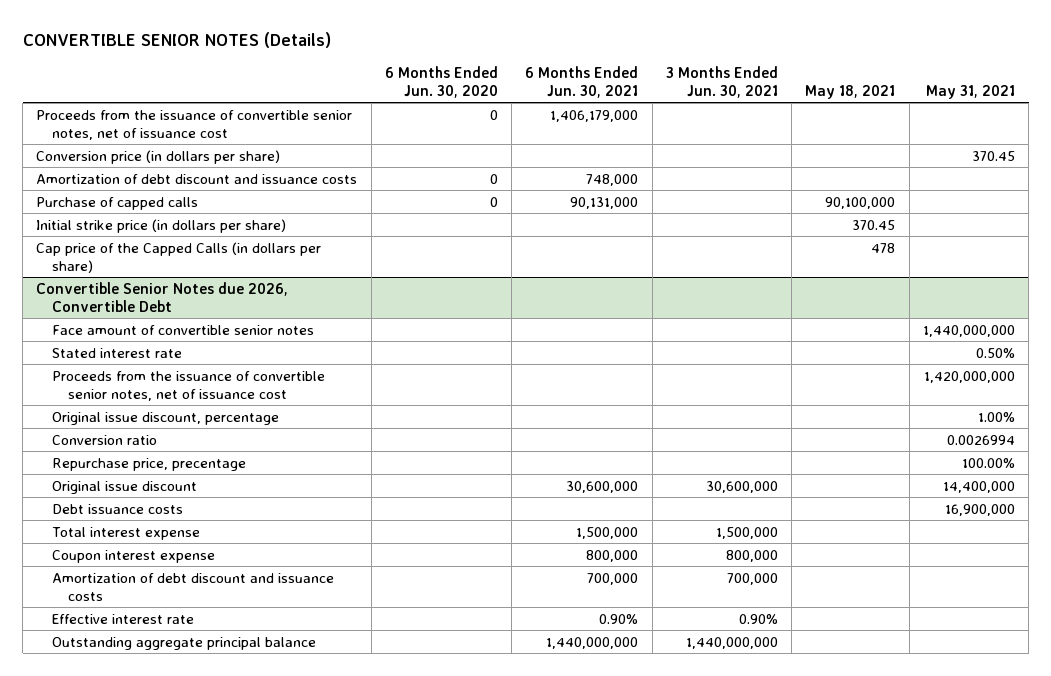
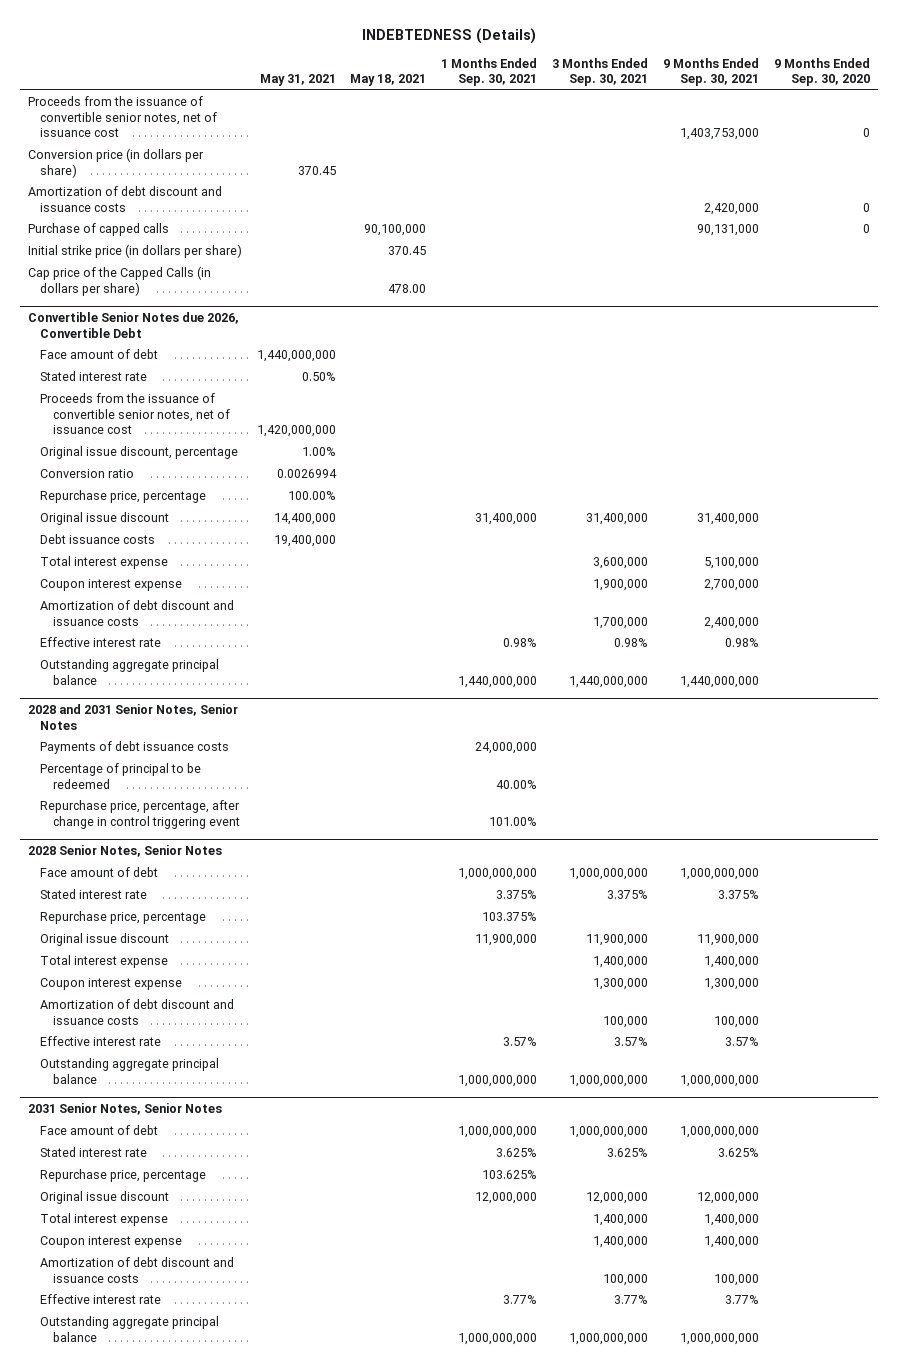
[22,32,331,49] CONVERTIBLE SENIOR NOTES (Details) -> [361,27,536,44] INDEBTEDNESS (Details)
[384,65,498,98] 6 Months Ended Jun. 30, 2020 -> none
[525,65,639,98] 6 Months Ended Jun. 30, 2021 -> none
[665,65,778,98] 3 Months Ended Jun. 30, 2021 -> none
none -> [441,57,538,87] 1 Months Ended Sep. 30, 2021
none -> [552,57,649,87] 3 Months Ended Sep. 30, 2021
none -> [663,57,760,87] 9 Months Ended Sep. 30, 2021
none -> [774,57,871,87] 9 Months Ended Sep. 30, 2020
[871,242,896,253] 478 -> [388,283,427,293] 478.00
[52,324,315,335] Face amount of convertible senior notes -> [40,349,159,360] Face amount of debt
[52,457,247,471] Repurchase price, precentage -> [40,490,207,504] Repurchase price, percentage
[944,503,1015,516] 16,900,000 -> [273,535,336,548] 19,400,000
none -> [27,704,238,730] 2028 and 2031 Senior Notes, Senior Notes
none -> [40,741,230,755] Payments of debt issuance costs
none -> [40,763,202,789] Percentage of principal to be redeemed
none -> [40,800,241,829] Repurchase price, percentage, after change in control triggering event
none -> [27,845,222,858] 2028 Senior Notes, Senior Notes
none -> [40,867,159,878] Face amount of debt
none -> [40,889,148,900] Stated interest rate
none -> [40,911,207,925] Repurchase price, percentage
none -> [40,933,170,947] Original issue discount
none -> [40,955,169,969] Total interest expense
none -> [40,978,183,991] Coupon interest expense
none -> [40,999,235,1025] Amortization of debt discount and issuance costs
none -> [40,1036,162,1047] Effective interest rate
none -> [40,1058,220,1084] Outstanding aggregate principal balance
none -> [27,1103,222,1116] 2031 Senior Notes, Senior Notes
none -> [40,1125,159,1136] Face amount of debt
none -> [40,1147,148,1158] Stated interest rate
none -> [40,1169,207,1183] Repurchase price, percentage
none -> [40,1191,170,1205] Original issue discount
none -> [40,1213,169,1227] Total interest expense
none -> [40,1236,183,1249] Coupon interest expense
none -> [40,1257,235,1283] Amortization of debt discount and issuance costs
none -> [40,1294,162,1305] Effective interest rate
none -> [40,1316,220,1342] Outstanding aggregate principal balance

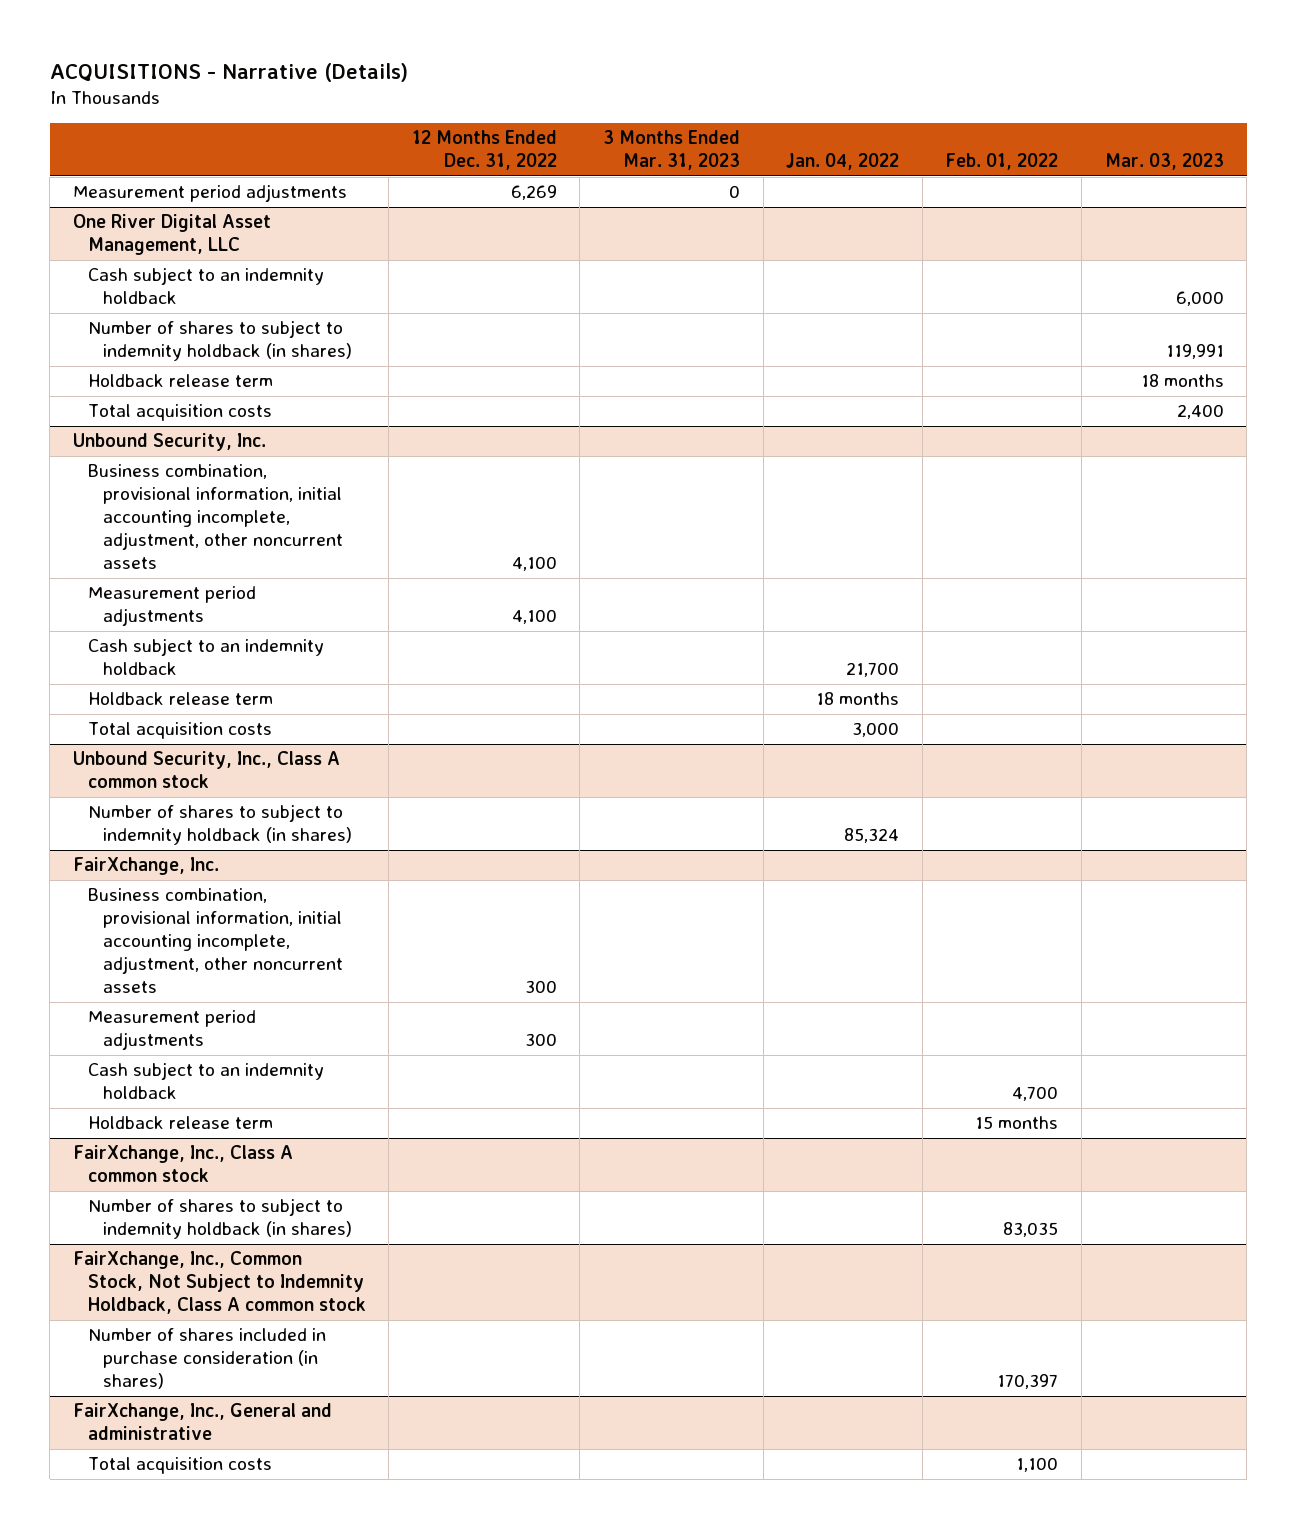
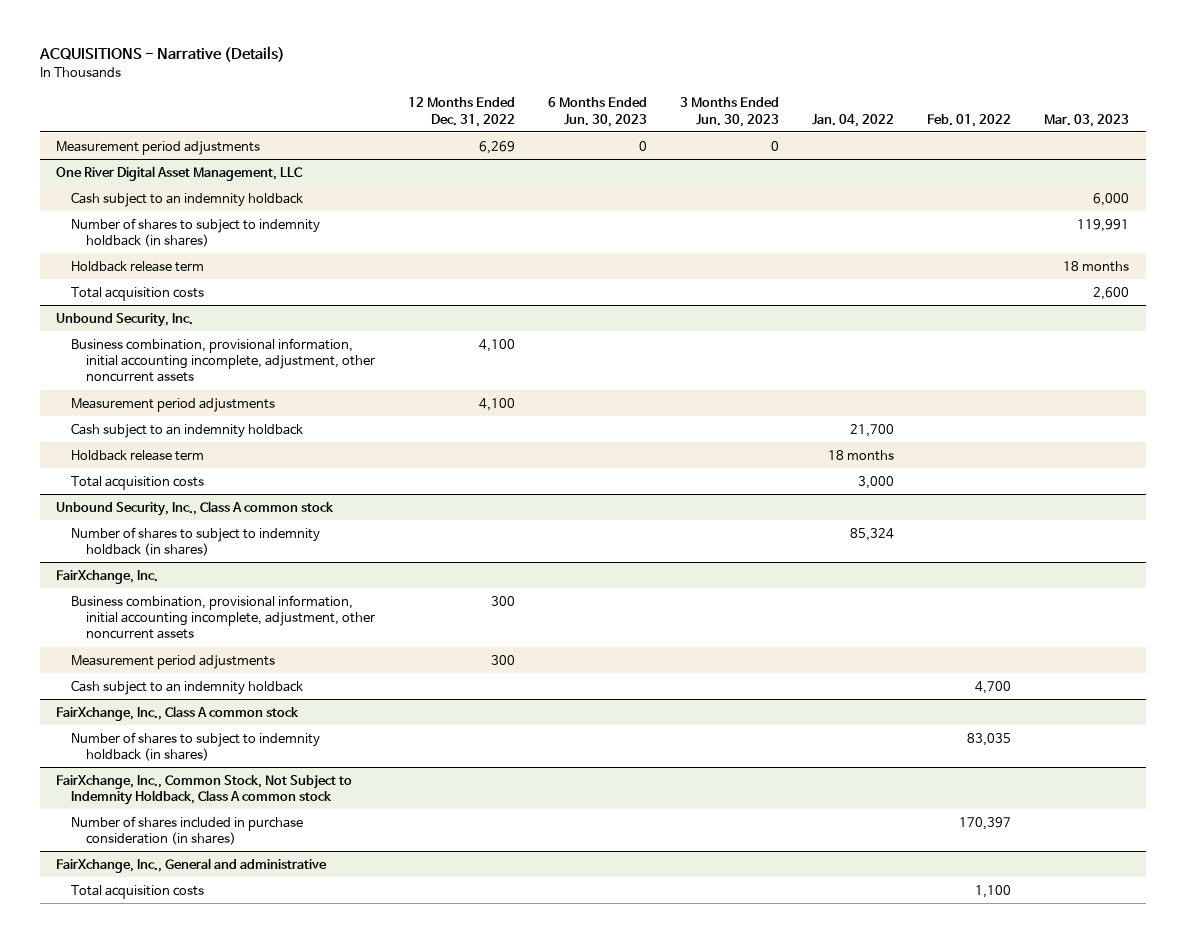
[602,130,740,171] 3 Months Ended Mar. 31, 2023 -> none
none -> [548,97,648,127] 6 Months Ended Jun. 30, 2023
none -> [680,97,780,127] 3 Months Ended Jun. 30, 2023
[1176,404,1224,420] 2,400 -> [1093,286,1130,300] 2,600
[87,1116,273,1130] Holdback release term -> none

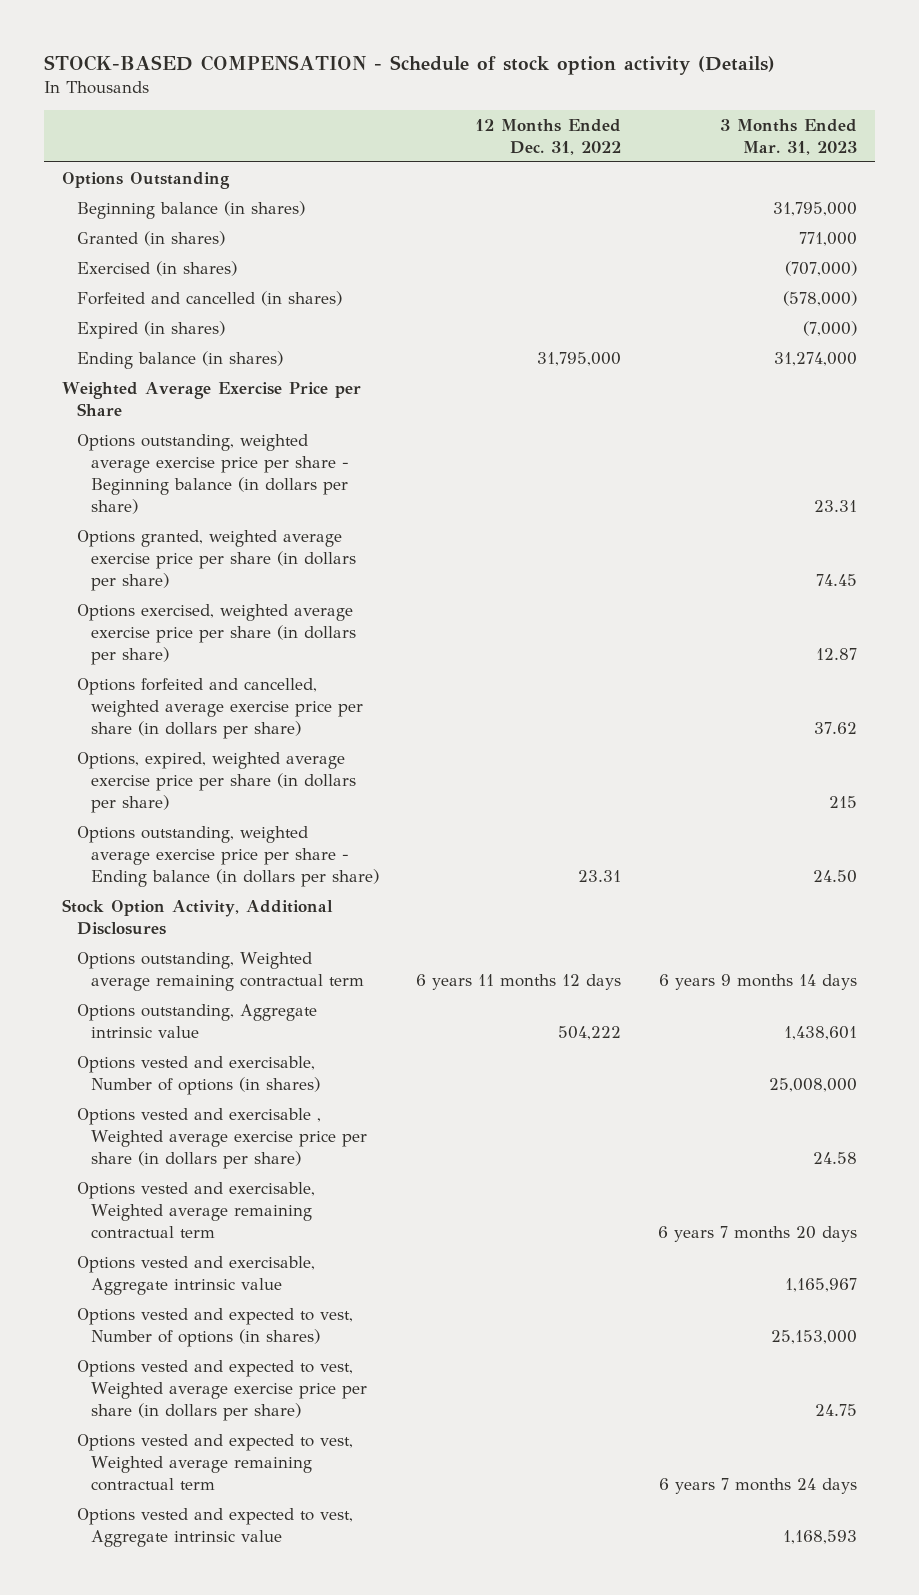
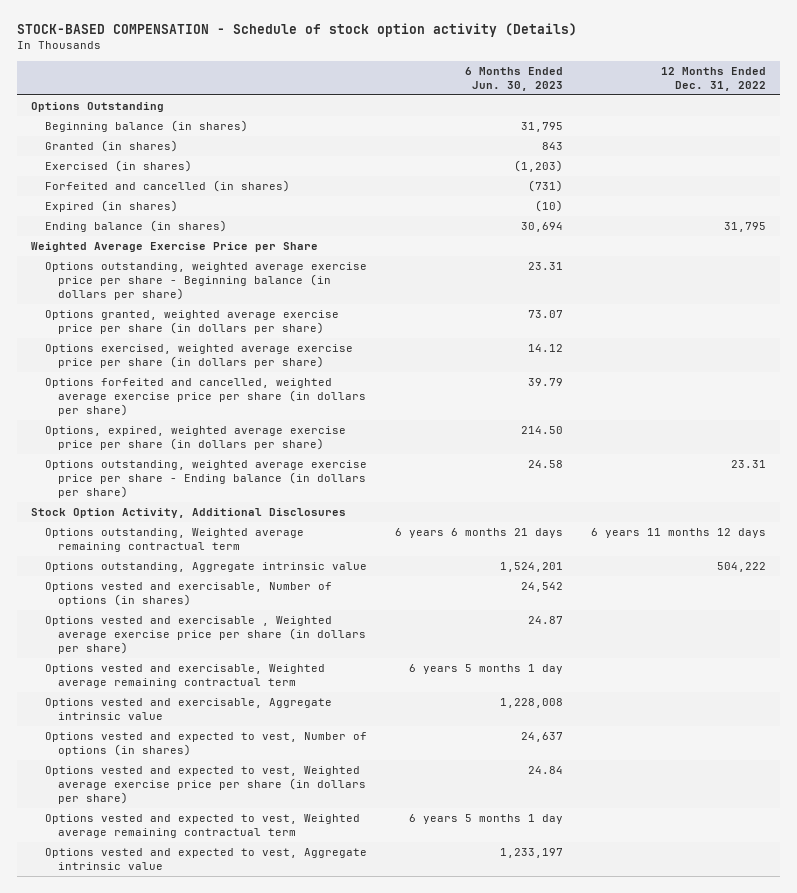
[719,118,857,155] 3 Months Ended Mar. 31, 2023 -> none
none -> [464,66,563,91] 6 Months Ended Jun. 30, 2023
[536,351,621,366] 31,795,000 -> [723,222,766,233] 31,795

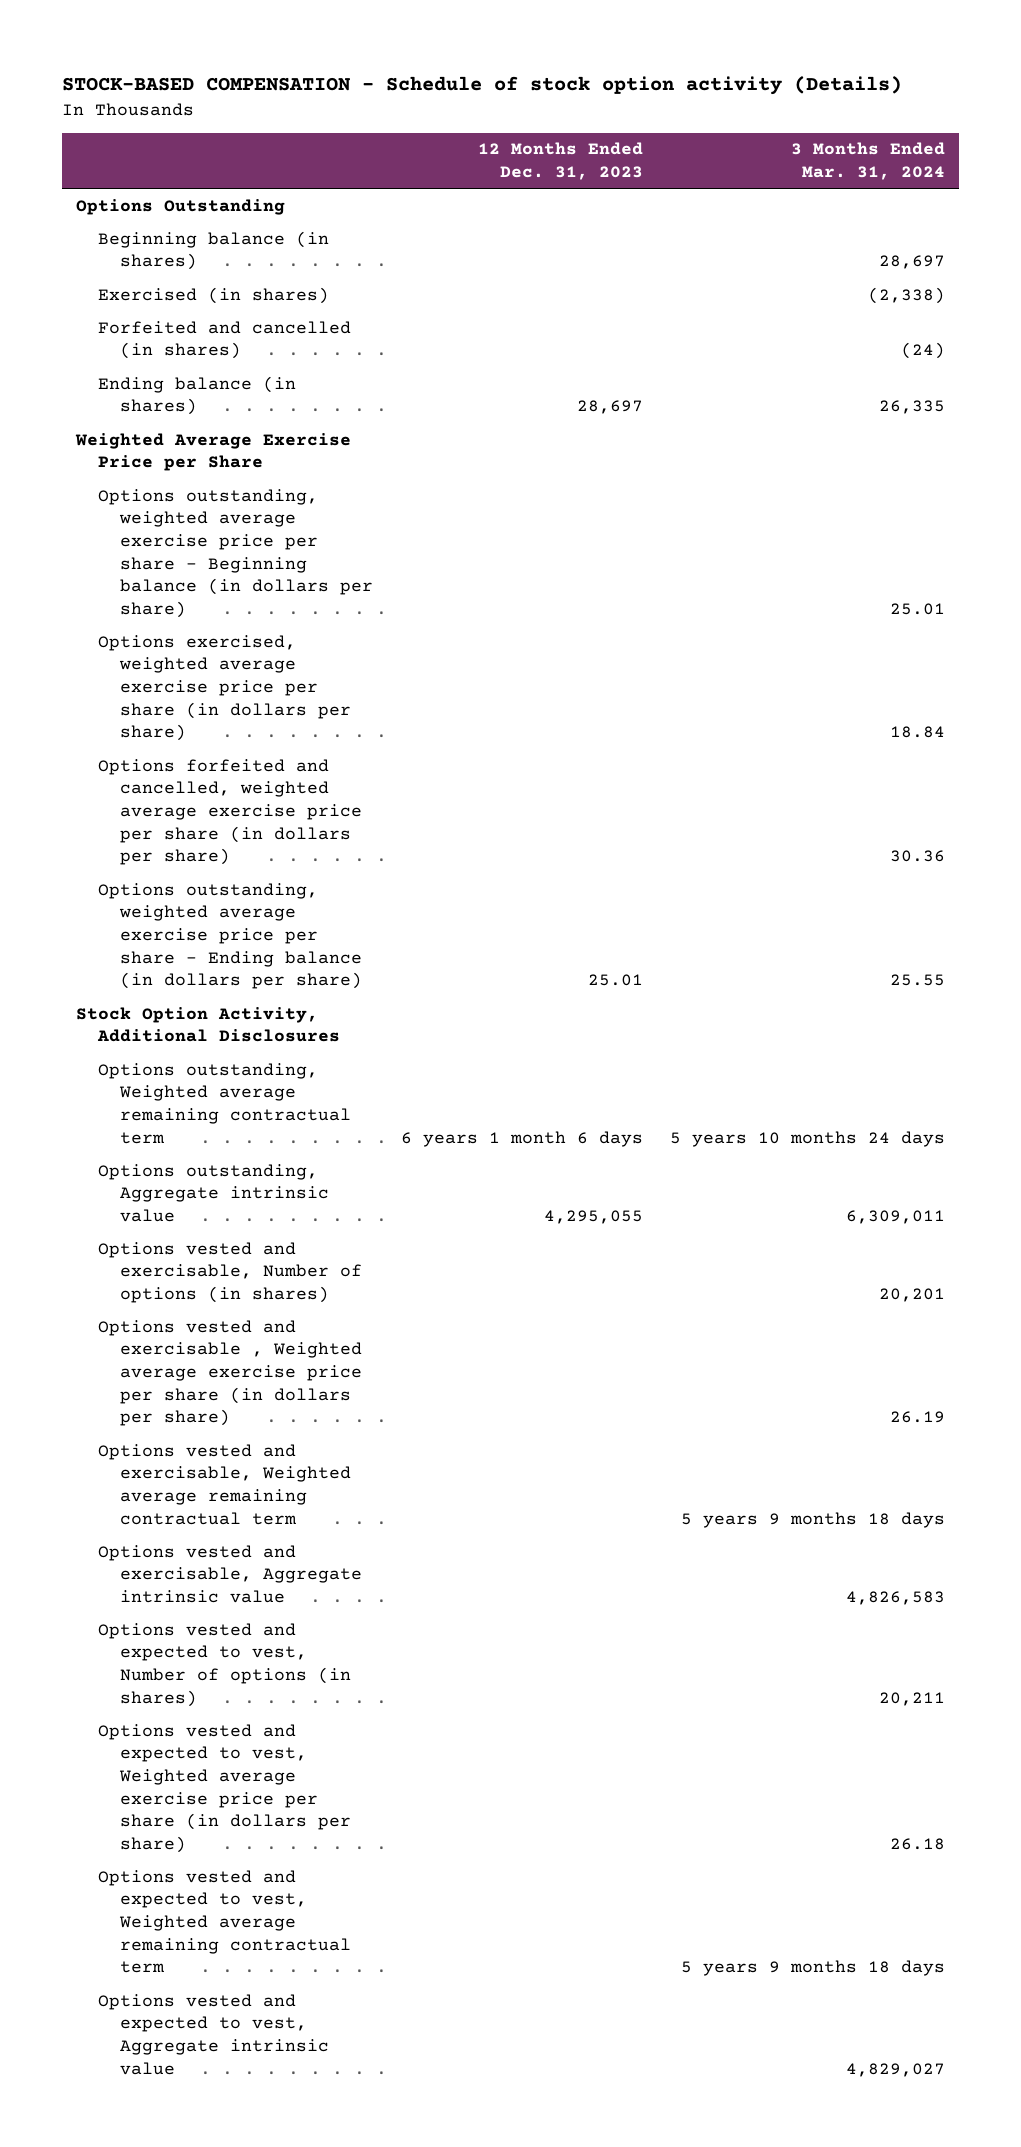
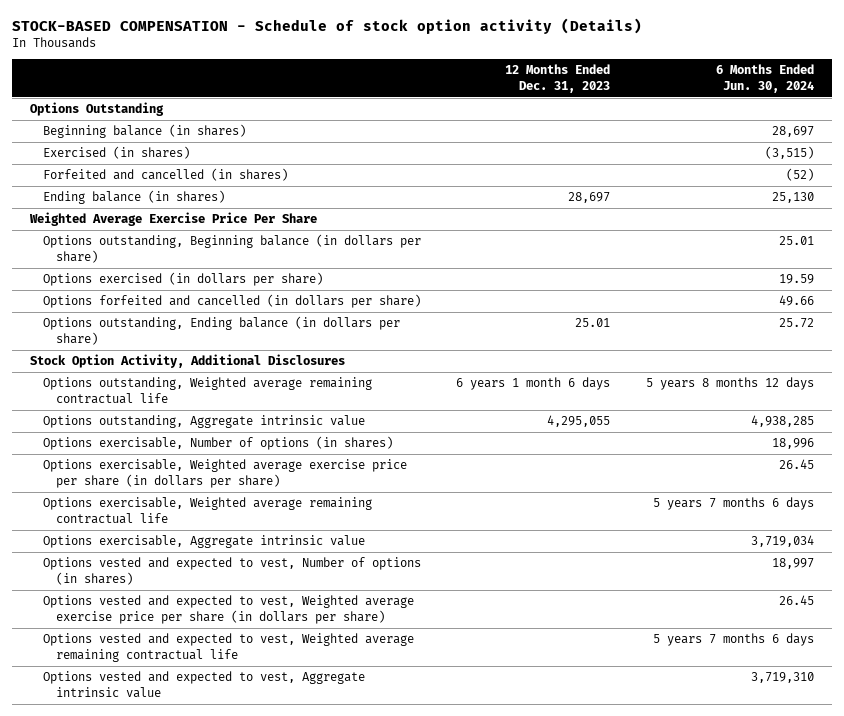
[791,142,946,180] 3 Months Ended Mar. 31, 2024 -> none
none -> [716,64,815,94] 6 Months Ended Jun. 30, 2024
[74,432,351,472] Weighted Average Exercise Price per Share -> [28,212,317,227] Weighted Average Exercise Price Per Share
[98,488,374,618] Options outstanding, weighted average exercise price per share - Beginning balance (in dollars per share) -> [42,234,421,263] Options outstanding, Beginning balance (in dollars per share)
[98,634,352,742] Options exercised, weighted average exercise price per share (in dollars per share) -> [42,272,323,287] Options exercised (in dollars per share)
[98,758,363,866] Options forfeited and cancelled, weighted average exercise price per share (in dollars per share) -> [42,294,421,309] Options forfeited and cancelled (in dollars per share)
[98,882,363,990] Options outstanding, weighted average exercise price per share - Ending balance (in dollars per share) -> [42,316,400,345] Options outstanding, Ending balance (in dollars per share)
[98,1062,352,1144] Options outstanding, Weighted average remaining contractual term -> [42,377,372,404] Options outstanding, Weighted average remaining contractual life
[98,1241,363,1304] Options vested and exercisable, Number of options (in shares) -> [42,436,393,451] Options exercisable, Number of options (in shares)
[98,1319,363,1427] Options vested and exercisable , Weighted average exercise price per share (in dollars per share) -> [42,459,407,488] Options exercisable, Weighted average exercise price per share (in dollars per share)
[98,1443,352,1525] Options vested and exercisable, Weighted average remaining contractual term -> [42,497,372,524] Options exercisable, Weighted average remaining contractual life
[98,1544,363,1604] Options vested and exercisable, Aggregate intrinsic value -> [42,535,365,549] Options exercisable, Aggregate intrinsic value
[98,1869,352,1974] Options vested and expected to vest, Weighted average remaining contractual term -> [42,633,414,662] Options vested and expected to vest, Weighted average remaining contractual life

